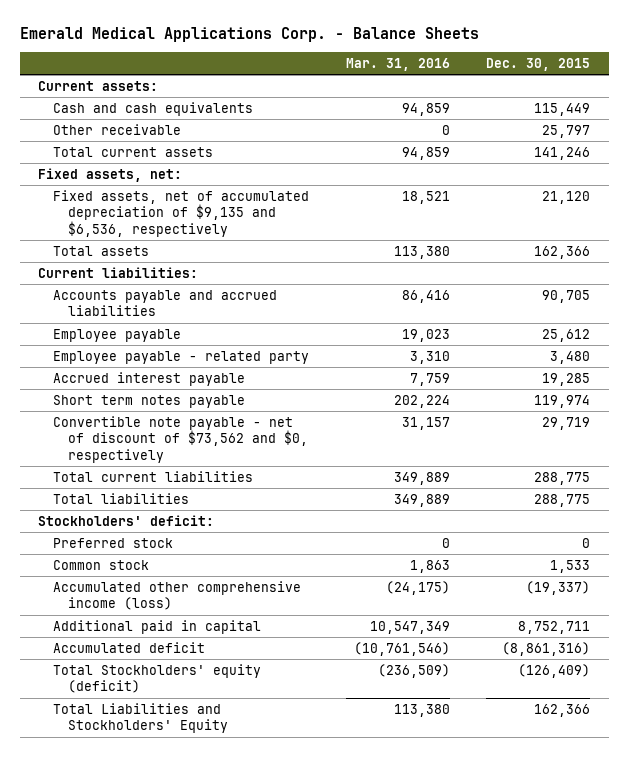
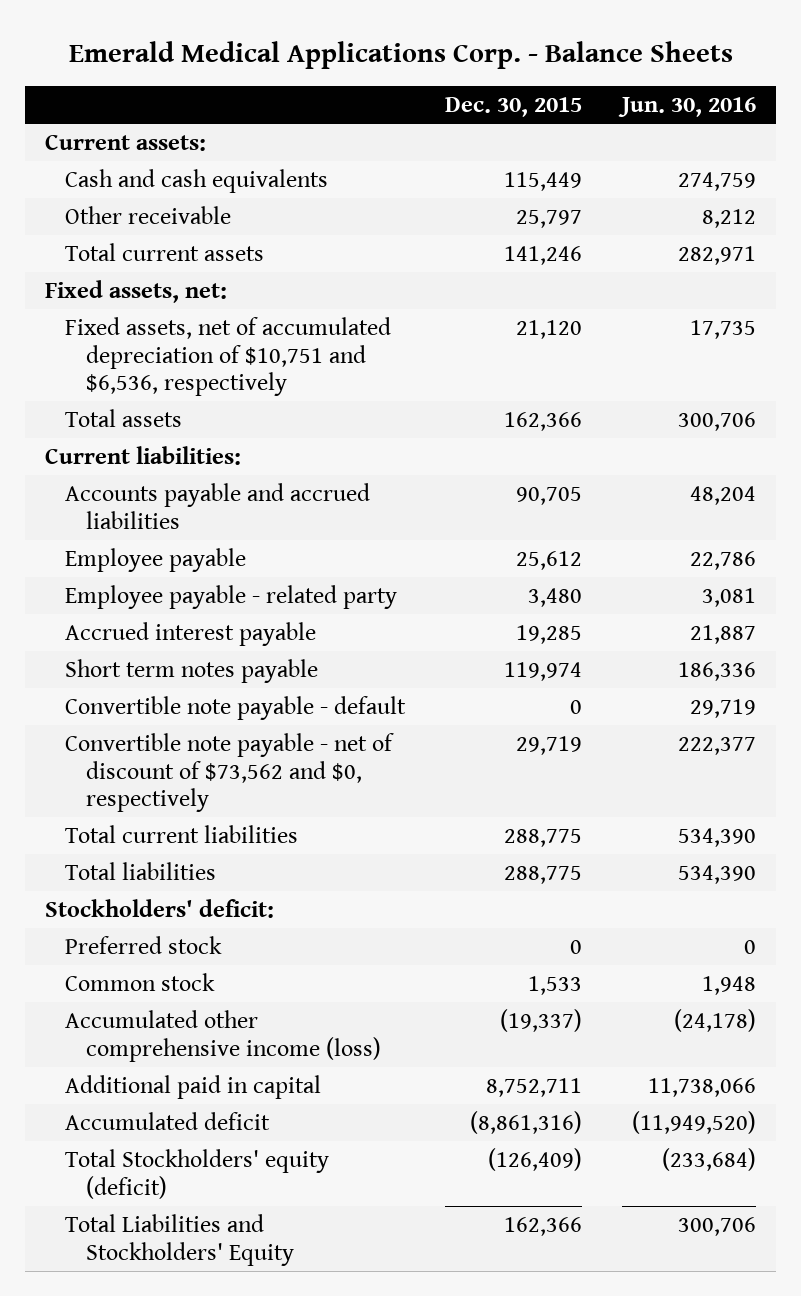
[345,57,450,71] Mar. 31, 2016 -> none
none -> [618,96,757,117] Jun. 30, 2016
[52,189,309,237] Fixed assets, net of accumulated depreciation of $9,135 and $6,536, respectively -> [65,317,392,397] Fixed assets, net of accumulated depreciation of $10,751 and $6,536, respectively
none -> [65,696,407,721] Convertible note payable - default

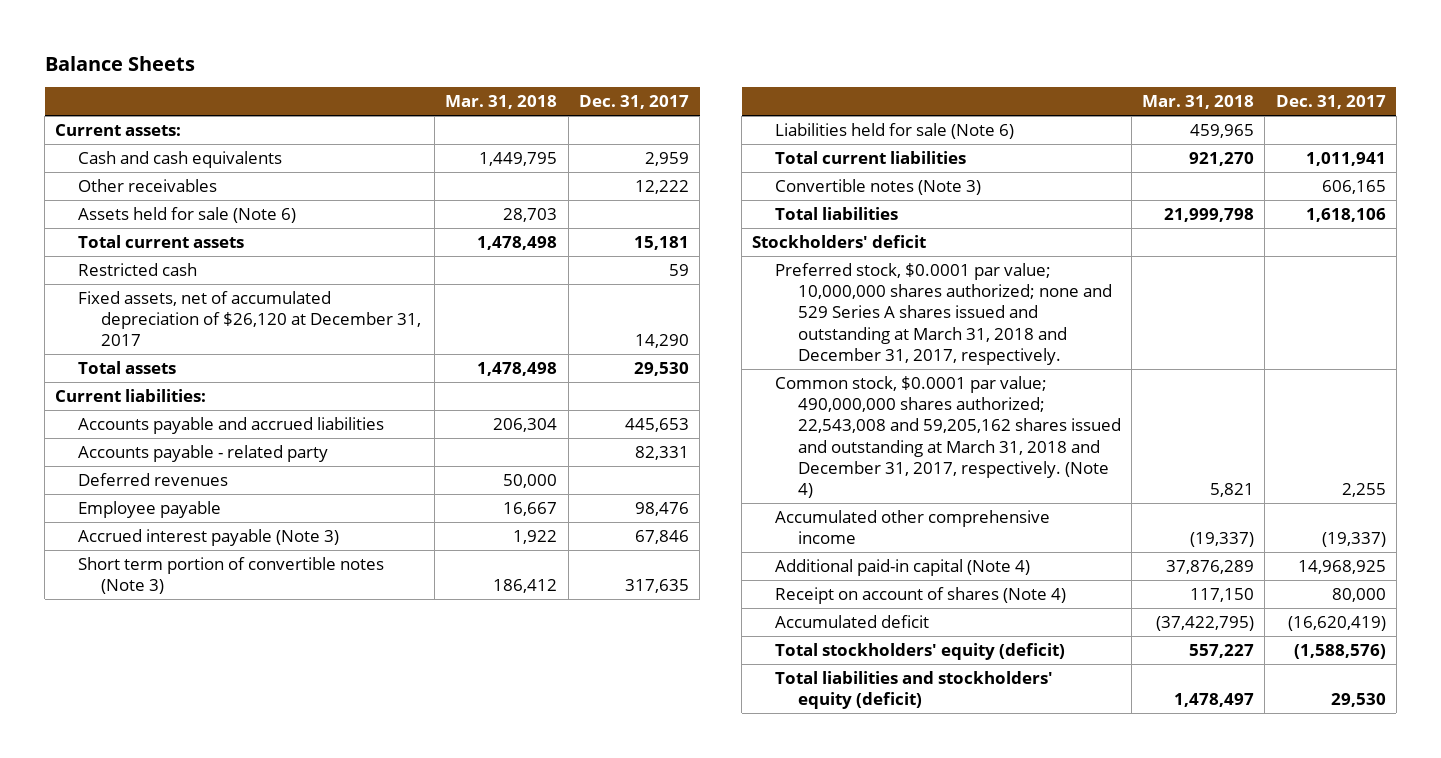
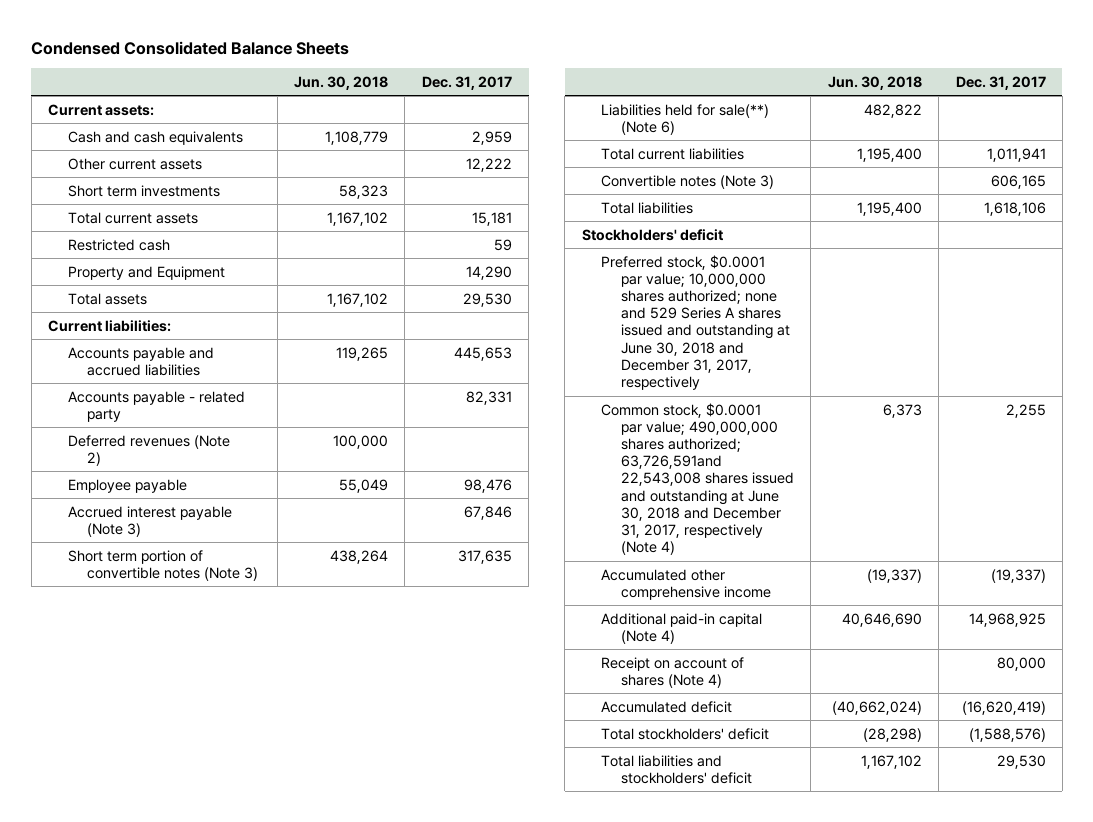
[44,55,195,71] Balance Sheets -> [31,40,350,55] Condensed Consolidated Balance Sheets
[445,95,558,110] Mar. 31, 2018 -> none
none -> [293,75,388,90] Jun. 30, 2018
[78,206,297,223] Assets held for sale (Note 6) -> none
[78,178,218,192] Other receivables -> [67,157,202,170] Other current assets
none -> [67,184,220,197] Short term investments
[78,290,421,347] Fixed assets, net of accumulated depreciation of $26,120 at December 31, 2017 -> [67,265,225,280] Property and Equipment
[78,472,229,486] Deferred revenues -> [67,434,230,466] Deferred revenues (Note 2)
[774,122,1014,139] Liabilities held for sale (Note 6) -> [601,103,770,135] Liabilities held for sale(**) (Note 6)
[774,262,1112,365] Preferred stock, $0.0001 par value; 10,000,000 shares authorized; none and 529 Series A shares issued and outstanding at March 31, 2018 and December 31, 2017, respectively. -> [601,254,790,391] Preferred stock, $0.0001 par value; 10,000,000 shares authorized; none and 529 Series A shares issued and outstanding at June 30, 2018 and December 31, 2017, respectively
[774,375,1121,498] Common stock, $0.0001 par value; 490,000,000 shares authorized; 22,543,008 and 59,205,162 shares issued and outstanding at March 31, 2018 and December 31, 2017, respectively. (Note 4) -> [601,402,794,556] Common stock, $0.0001 par value; 490,000,000 shares authorized; 63,726,591and 22,543,008 shares issued and outstanding at June 30, 2018 and December 31, 2017, respectively (Note 4)
[774,642,1065,660] Total stockholders' equity (deficit) -> [601,727,770,740] Total stockholders' deficit
[774,670,1053,710] Total liabilities and stockholders' equity (deficit) -> [601,754,752,784] Total liabilities and stockholders' deficit

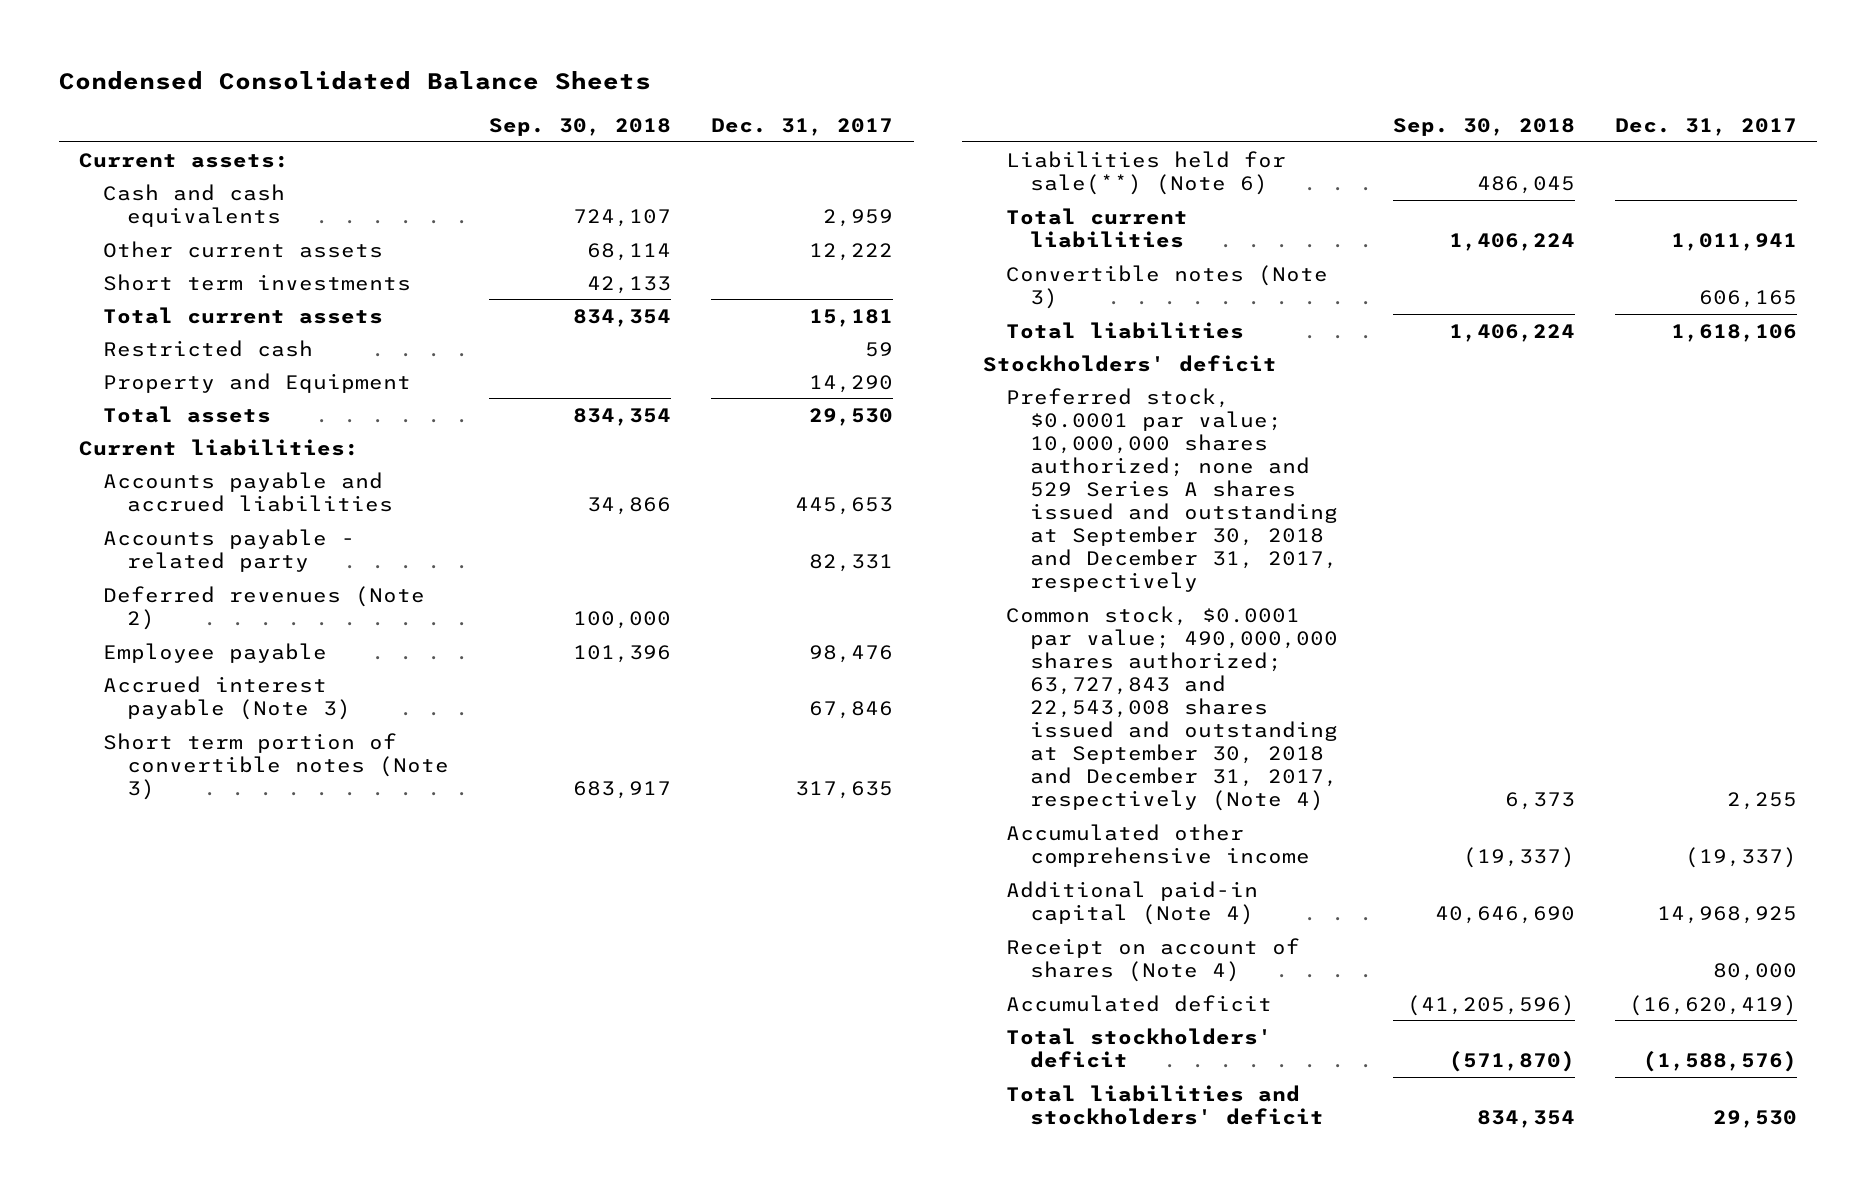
[293,75,388,90] Jun. 30, 2018 -> none
none -> [488,117,671,136] Sep. 30, 2018
[601,254,790,391] Preferred stock, $0.0001 par value; 10,000,000 shares authorized; none and 529 Series A shares issued and outstanding at June 30, 2018 and December 31, 2017, respectively -> [1006,387,1339,593] Preferred stock, $0.0001 par value; 10,000,000 shares authorized; none and 529 Series A shares issued and outstanding at September 30, 2018 and December 31, 2017, respectively
[601,402,794,556] Common stock, $0.0001 par value; 490,000,000 shares authorized; 63,726,591and 22,543,008 shares issued and outstanding at June 30, 2018 and December 31, 2017, respectively (Note 4) -> [1006,605,1339,812] Common stock, $0.0001 par value; 490,000,000 shares authorized; 63,727,843 and 22,543,008 shares issued and outstanding at September 30, 2018 and December 31, 2017, respectively (Note 4)

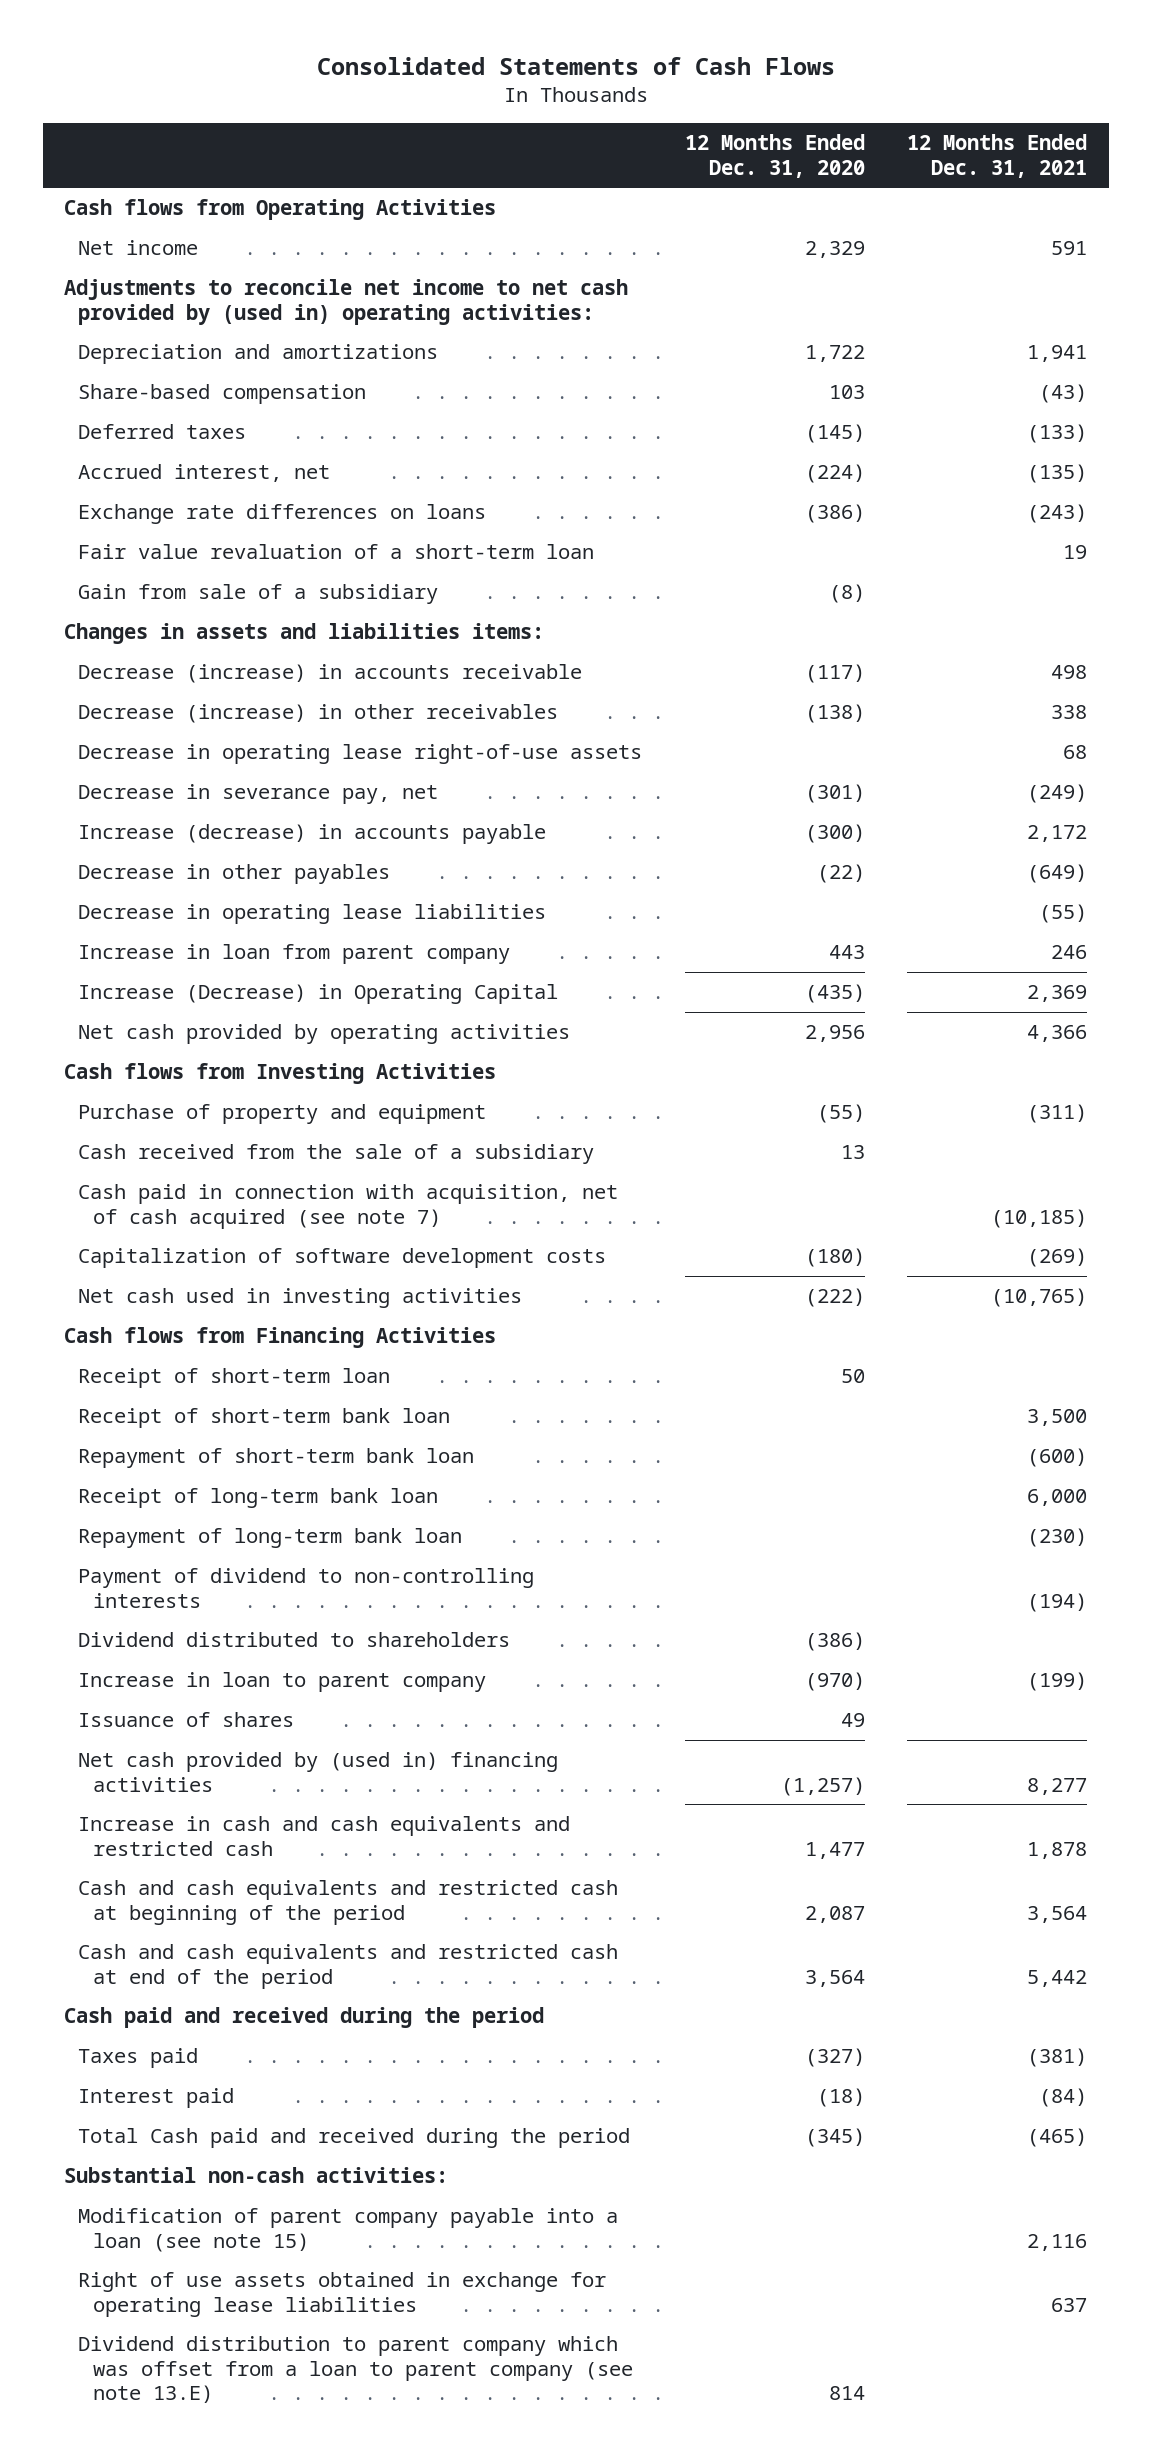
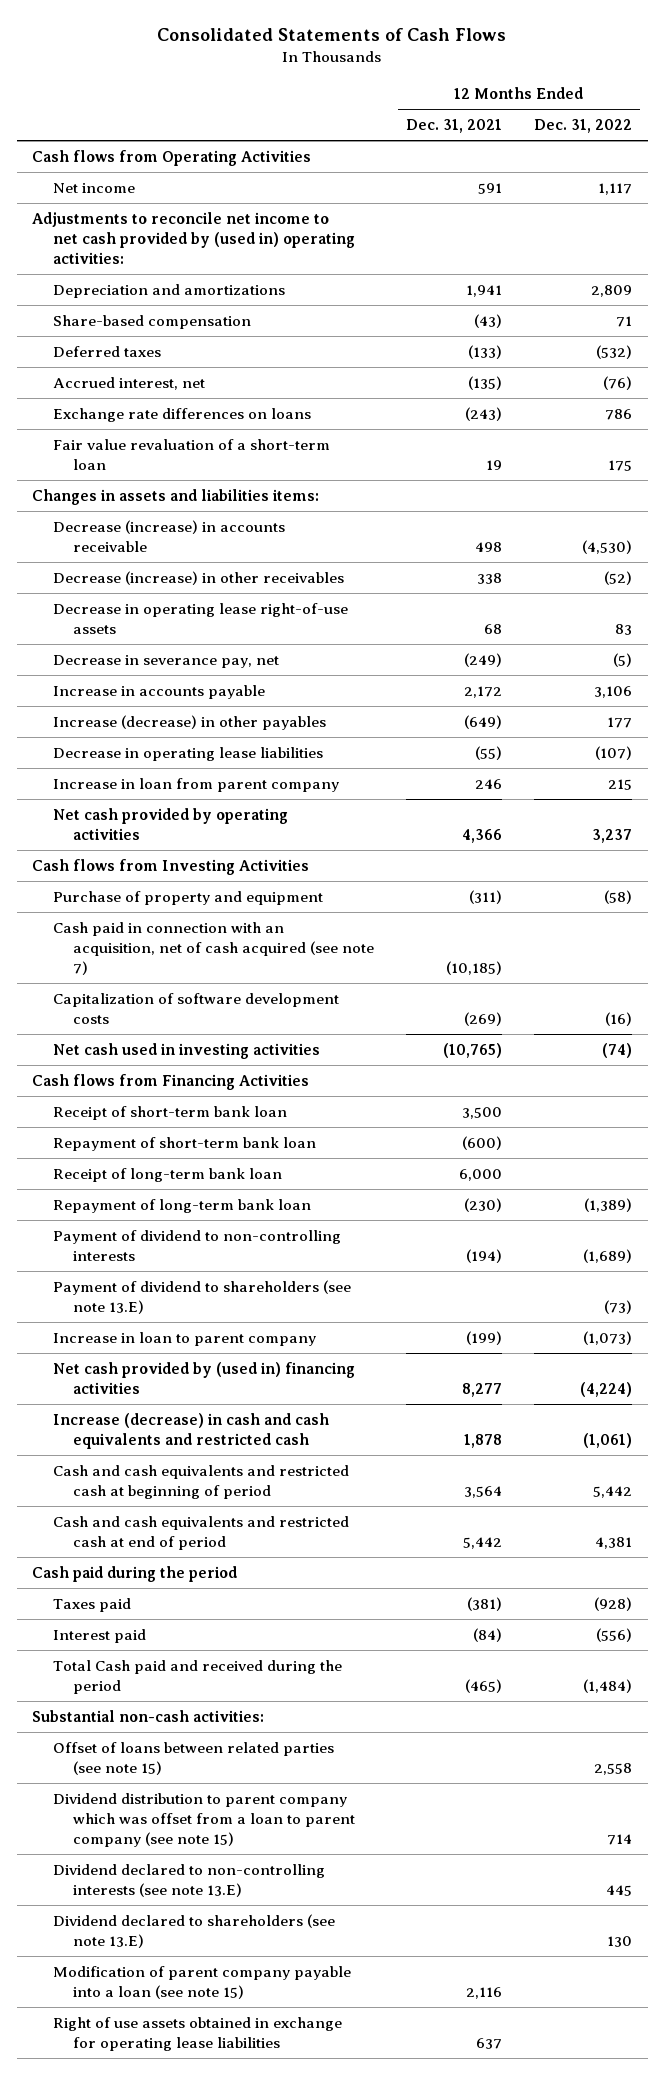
[684,134,865,178] 12 Months Ended Dec. 31, 2020 -> none
none -> [533,119,632,134] Dec. 31, 2022
[78,584,439,605] Gain from sale of a subsidiary -> none
[78,824,547,845] Increase (decrease) in accounts payable -> [52,685,265,700] Increase in accounts payable
[78,864,391,885] Decrease in other payables -> [52,715,326,731] Increase (decrease) in other payables
[78,984,559,1005] Increase (Decrease) in Operating Capital -> none
[78,1144,595,1165] Cash received from the sale of a subsidiary -> none
[78,1184,619,1229] Cash paid in connection with acquisition, net of cash acquired (see note 7) -> [52,922,375,975] Cash paid in connection with an acquisition, net of cash acquired (see note 7)
[78,1368,391,1389] Receipt of short-term loan -> none
[78,1632,511,1648] Dividend distributed to shareholders -> [52,1280,351,1314] Payment of dividend to shareholders (see note 13.E)
[78,1712,295,1728] Issuance of shares -> none
[78,1816,571,1856] Increase in cash and cash equivalents and restricted cash -> [52,1413,329,1449] Increase (decrease) in cash and cash equivalents and restricted cash
[78,1880,619,1925] Cash and cash equivalents and restricted cash at beginning of the period -> [52,1465,349,1499] Cash and cash equivalents and restricted cash at beginning of period
[78,1944,619,1989] Cash and cash equivalents and restricted cash at end of the period -> [52,1516,349,1550] Cash and cash equivalents and restricted cash at end of period
[64,2007,545,2029] Cash paid and received during the period -> [32,1566,238,1583] Cash paid during the period
none -> [52,1742,334,1775] Offset of loans between related parties (see note 15)
none -> [52,1793,356,1847] Dividend distribution to parent company which was offset from a loan to parent company (see note 15)
none -> [52,1864,325,1897] Dividend declared to non-controlling interests (see note 13.E)
none -> [52,1914,335,1948] Dividend declared to shareholders (see note 13.E)
[78,2336,633,2404] Dividend distribution to parent company which was offset from a loan to parent company (see note 13.E) -> none

